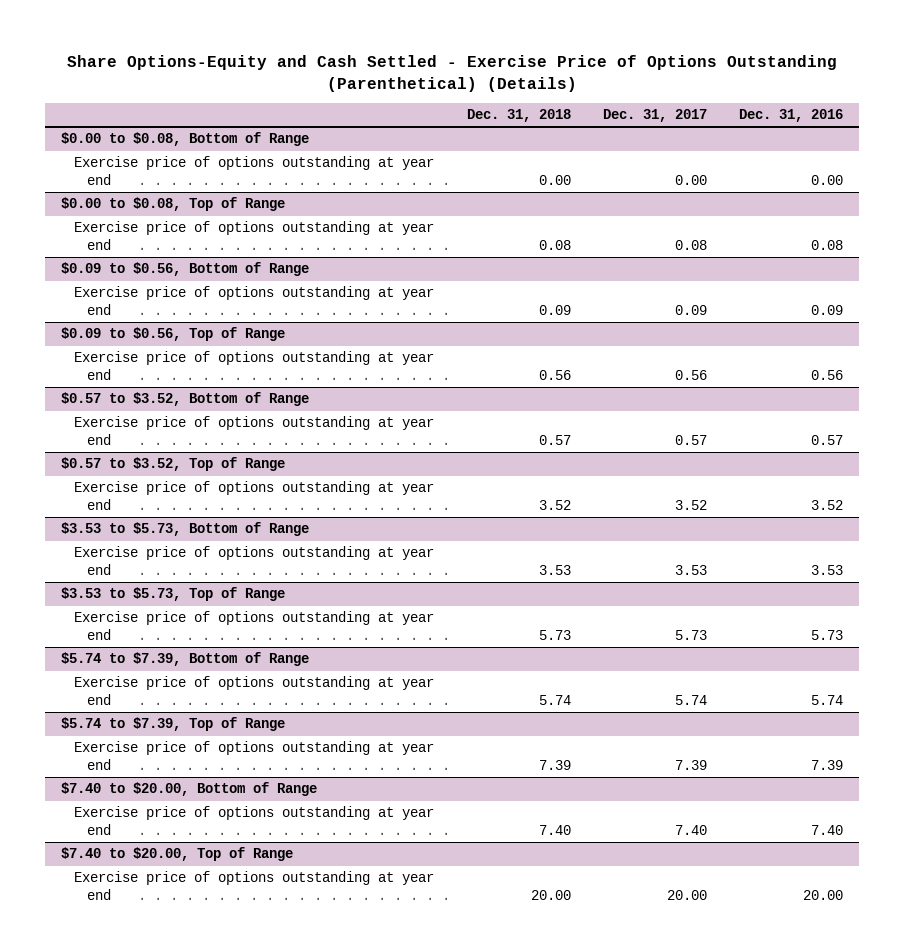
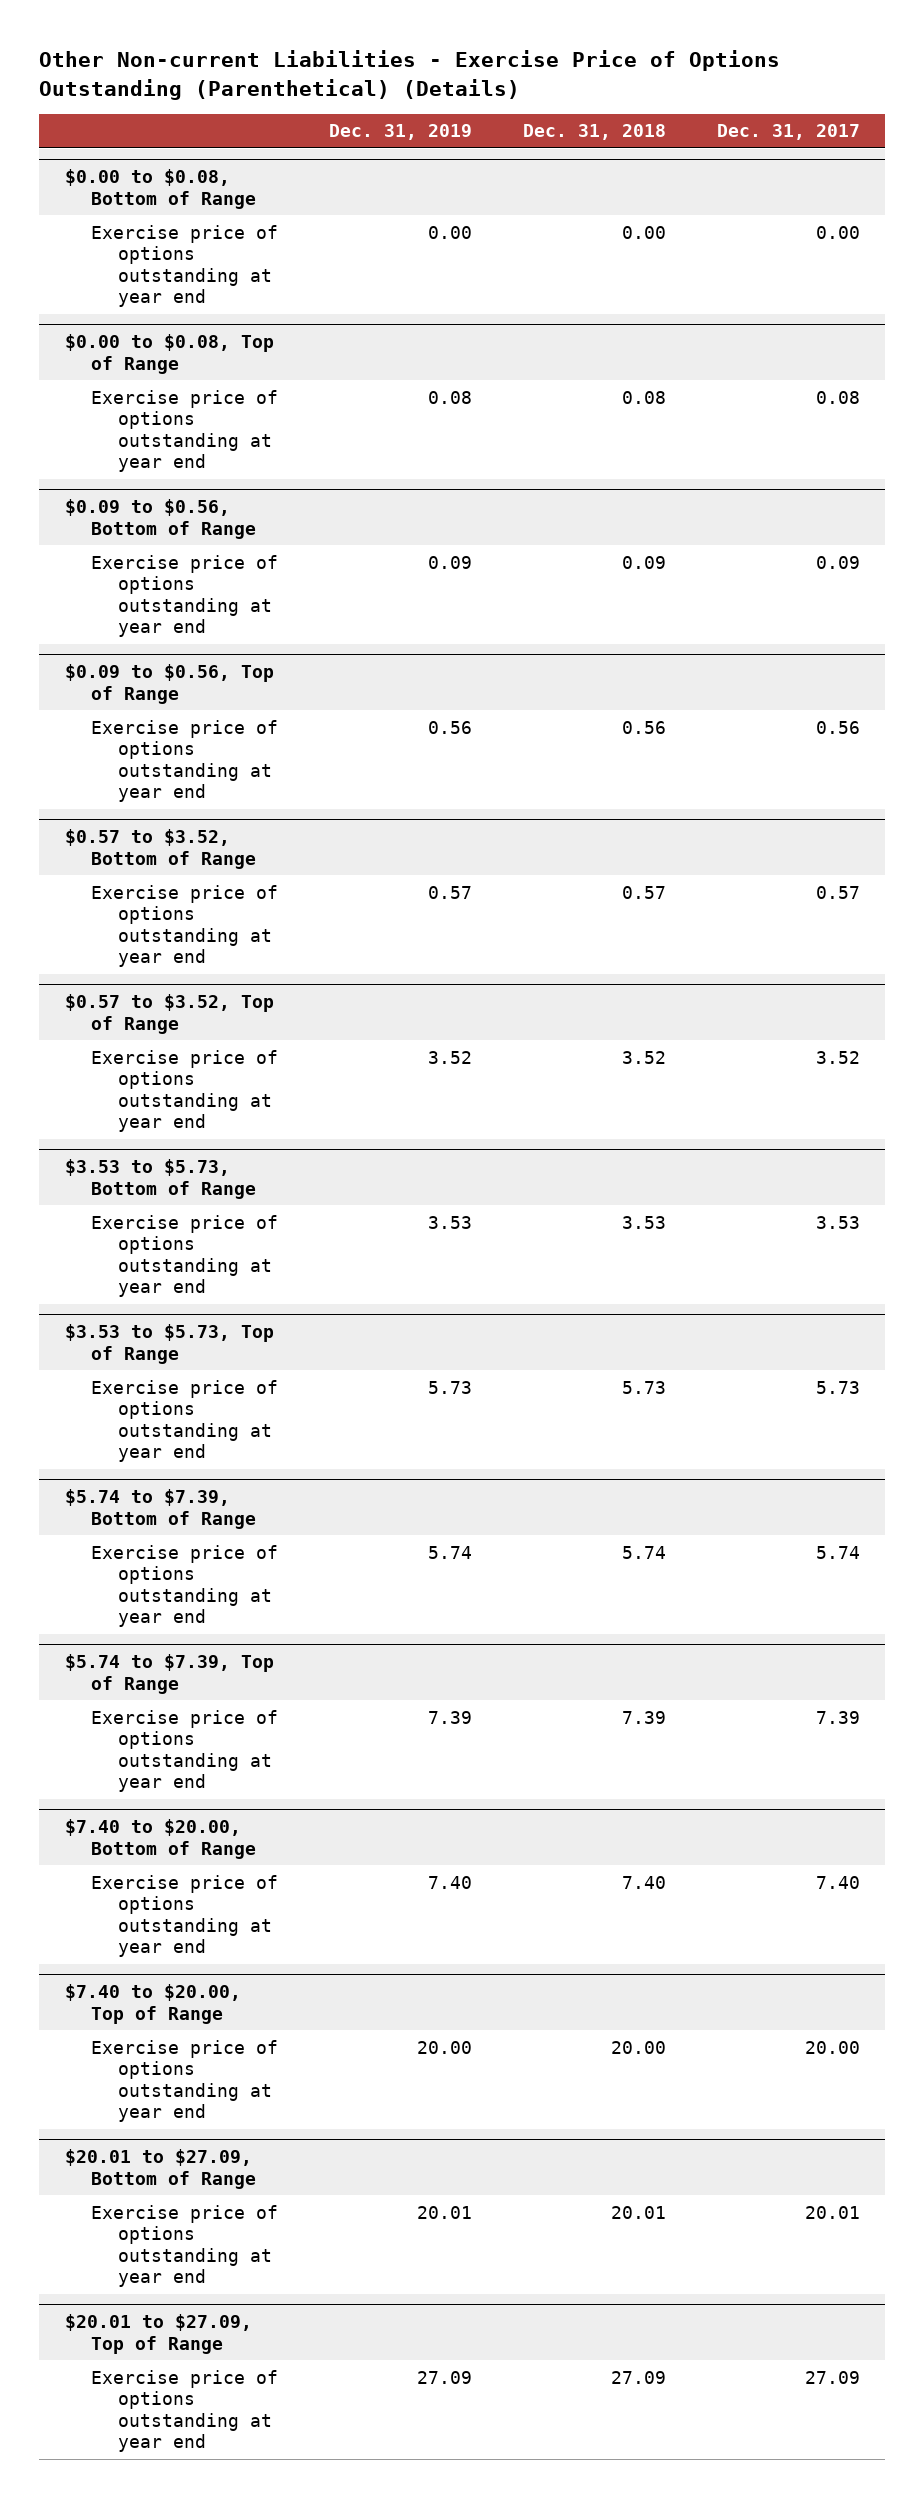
[67,55,838,92] Share Options-Equity and Cash Settled - Exercise Price of Options Outstanding (Parenthetical) (Details) -> [39,50,781,100] Other Non-current Liabilities - Exercise Price of Options Outstanding (Parenthetical) (Details)
[739,109,844,123] Dec. 31, 2016 -> none
none -> [329,124,473,141] Dec. 31, 2019
none -> [64,2149,257,2189] $20.01 to $27.09, Bottom of Range
none -> [91,2204,279,2288] Exercise price of options outstanding at year end
none -> [64,2314,252,2354] $20.01 to $27.09, Top of Range
none -> [91,2369,279,2453] Exercise price of options outstanding at year end

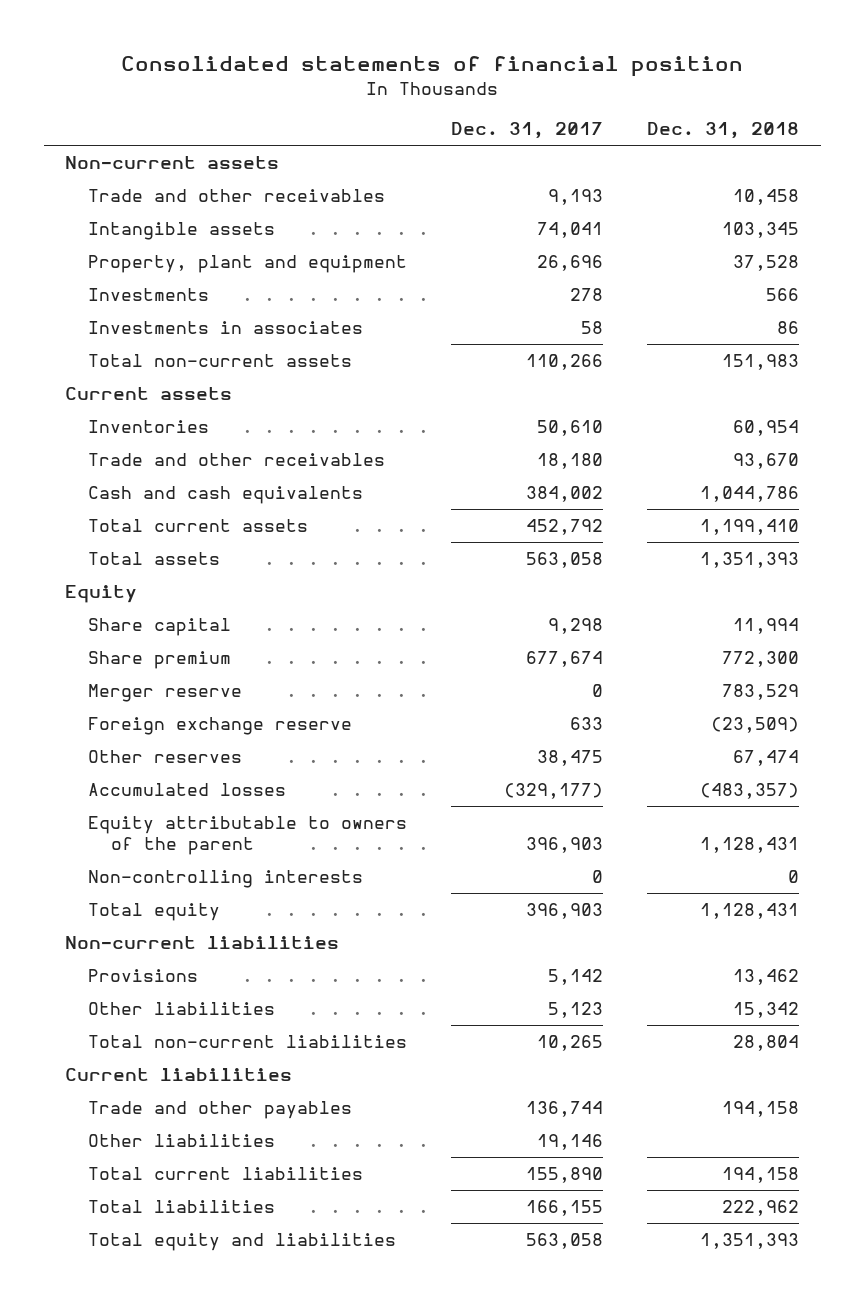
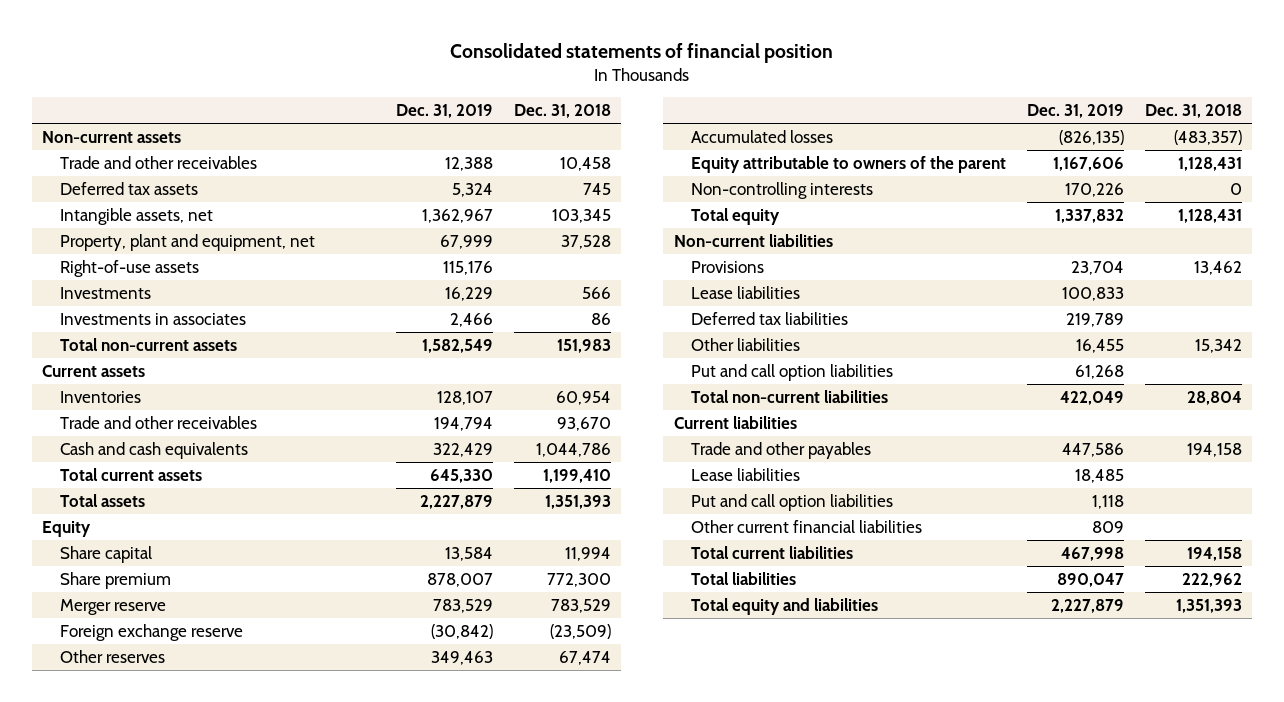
[450,122,603,140] Dec. 31, 2017 -> none
none -> [395,104,493,119] Dec. 31, 2019
none -> [59,181,198,195] Deferred tax assets
[88,222,276,241] Intangible assets -> [59,207,213,225] Intangible assets, net
[88,255,408,274] Property, plant and equipment -> [59,233,315,251] Property, plant and equipment, net
none -> [59,259,199,277] Right-of-use assets
none -> [691,285,801,299] Lease liabilities
none -> [691,311,849,325] Deferred tax liabilities
none -> [691,363,894,381] Put and call option liabilities
none -> [691,467,801,481] Lease liabilities
none -> [691,493,894,511] Put and call option liabilities
[88,1134,276,1148] Other liabilities -> [691,519,923,533] Other current financial liabilities

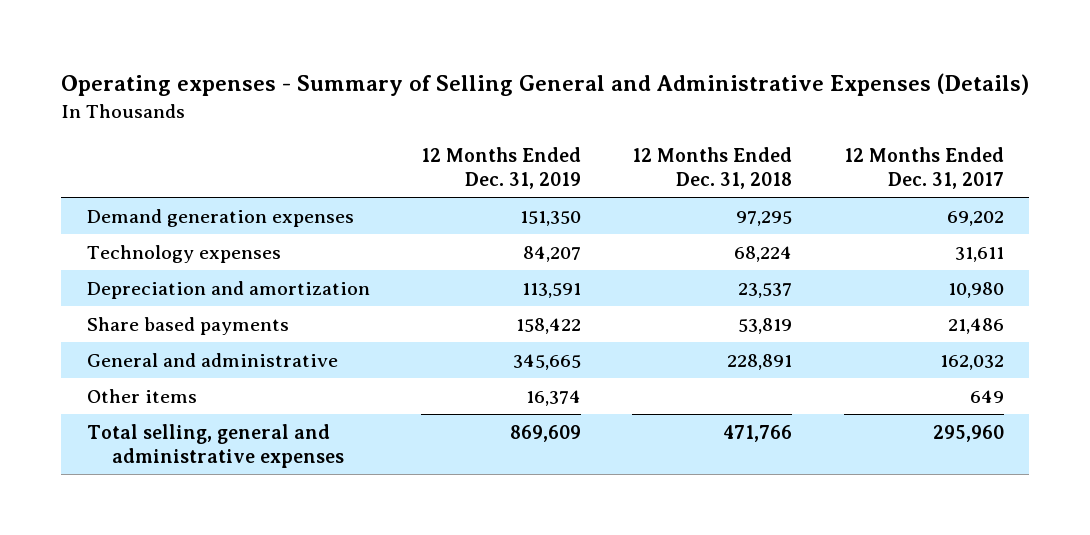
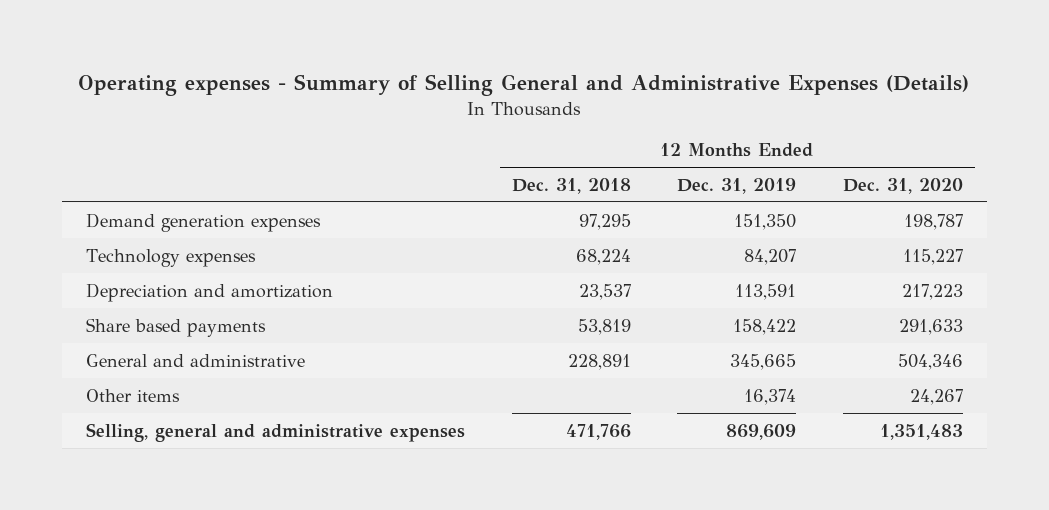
[843,146,1004,189] 12 Months Ended Dec. 31, 2017 -> none
none -> [843,177,964,194] Dec. 31, 2020
[86,423,345,468] Total selling, general and administrative expenses -> [85,422,465,442] Selling, general and administrative expenses

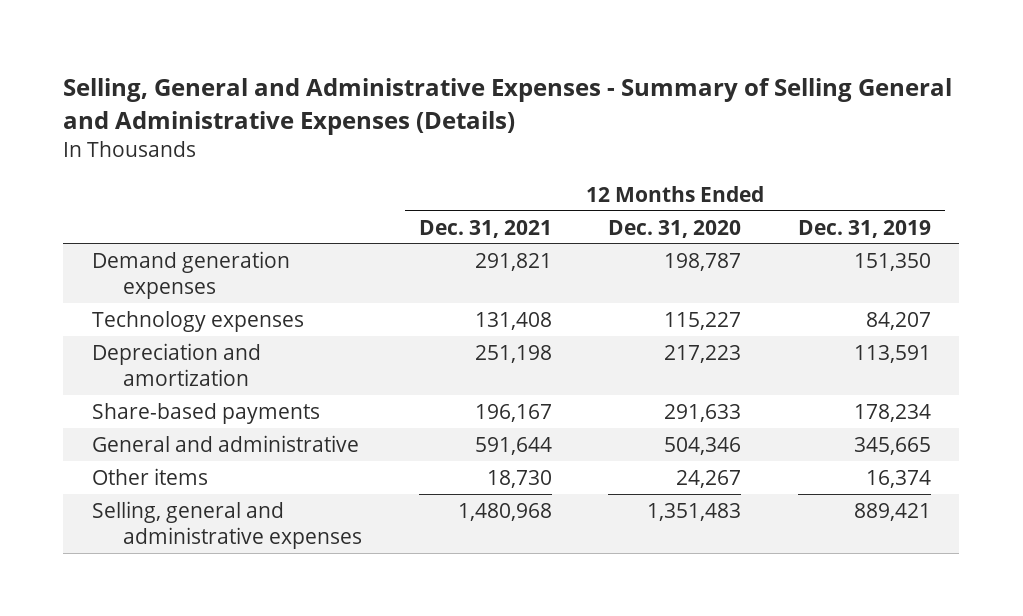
[78,74,970,97] Operating expenses - Summary of Selling General and Administrative Expenses (Details) -> [63,78,953,135] Selling, General and Administrative Expenses - Summary of Selling General and Administrative Expenses (Details)
[511,177,631,194] Dec. 31, 2018 -> none
none -> [418,219,552,238] Dec. 31, 2021
[85,317,266,337] Share based payments -> [91,402,320,424] Share-based payments
[733,318,797,335] 158,422 -> [854,403,932,422] 178,234
[726,423,797,440] 869,609 -> [854,502,932,521] 889,421

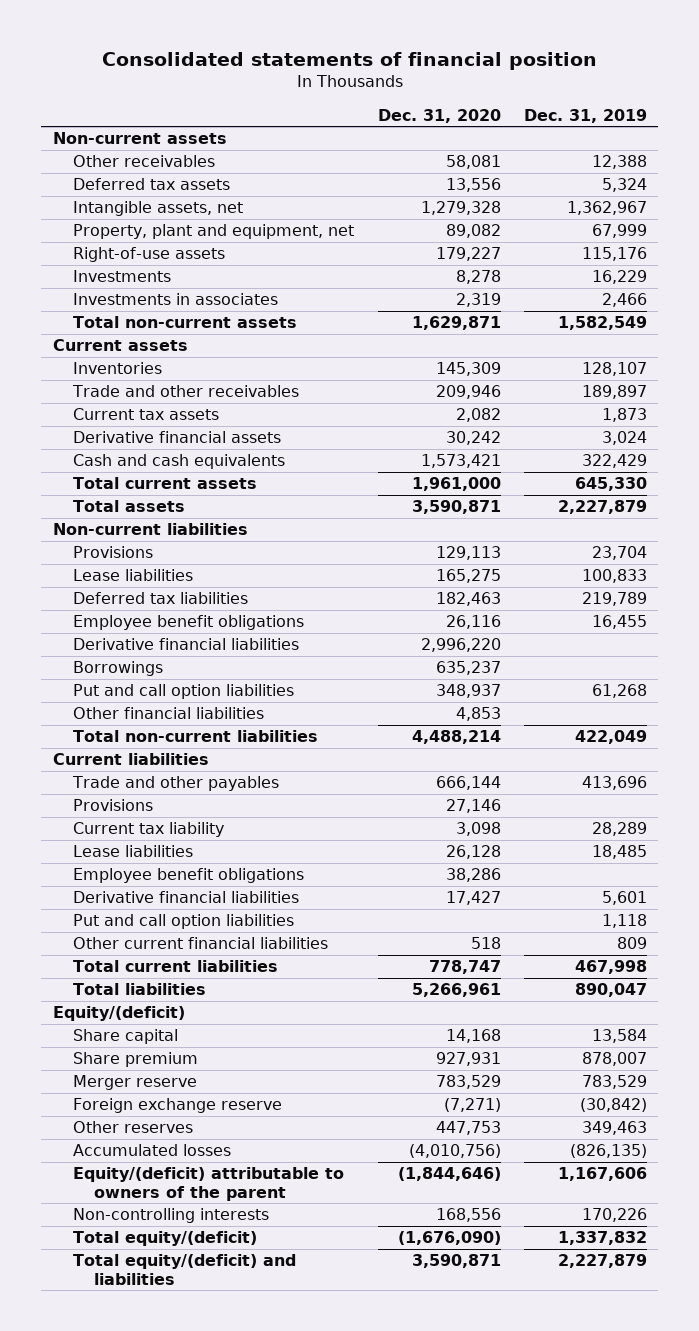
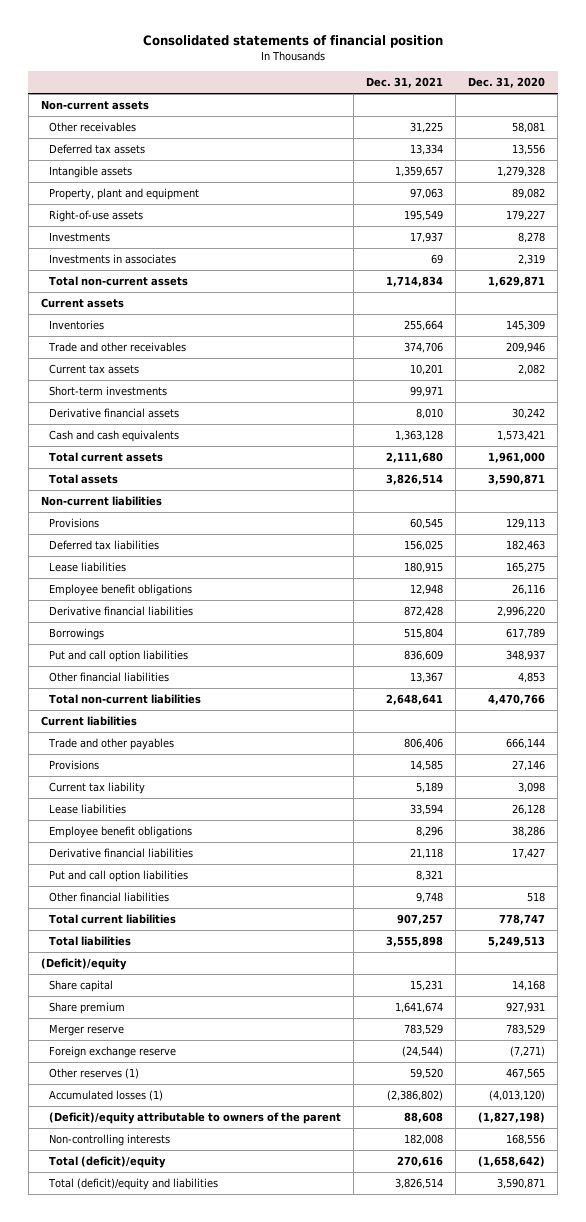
[523,108,647,123] Dec. 31, 2019 -> none
none -> [366,77,444,89] Dec. 31, 2021
[73,201,244,217] Intangible assets, net -> [49,166,133,179] Intangible assets
[73,224,355,240] Property, plant and equipment, net -> [49,188,200,201] Property, plant and equipment
none -> [49,386,168,397] Short-term investments
[73,569,194,582] Lease liabilities -> [49,562,127,573] Lease liabilities
[435,661,501,676] 635,237 -> [506,628,546,640] 617,789
[411,730,501,745] 4,488,214 -> [488,694,546,706] 4,470,766
[73,937,329,950] Other current financial liabilities -> [49,892,170,903] Other financial liabilities
[411,983,501,998] 5,266,961 -> [488,936,546,948] 5,249,513
[52,1006,185,1022] Equity/(deficit) -> [40,958,127,971] (Deficit)/equity
[73,1121,194,1134] Other reserves -> [49,1068,140,1080] Other reserves (1)
[435,1121,501,1136] 447,753 -> [506,1068,546,1080] 467,565
[73,1144,232,1157] Accumulated losses -> [49,1090,164,1102] Accumulated losses (1)
[408,1144,501,1159] (4,010,756) -> [489,1090,546,1102] (4,013,120)
[73,1167,345,1201] Equity/(deficit) attributable to owners of the parent -> [49,1112,342,1125] (Deficit)/equity attributable to owners of the parent
[397,1167,501,1182] (1,844,646) -> [478,1112,546,1124] (1,827,198)
[73,1231,258,1247] Total equity/(deficit) -> [49,1156,167,1169] Total (deficit)/equity
[397,1231,501,1246] (1,676,090) -> [478,1156,546,1168] (1,658,642)
[73,1254,297,1285] Total equity/(deficit) and liabilities -> [48,1178,219,1191] Total (deficit)/equity and liabilities

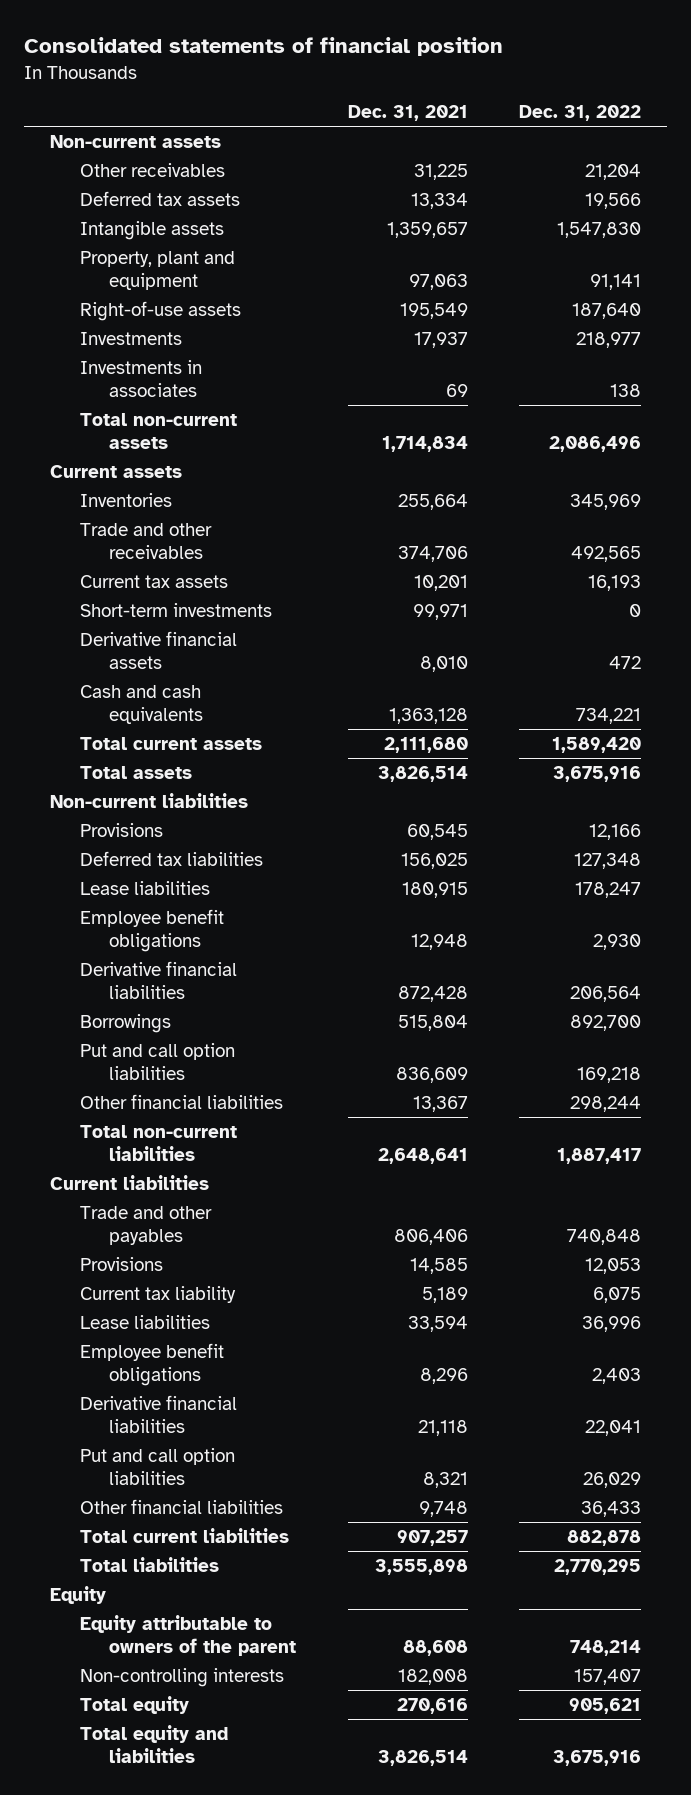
[468,77,546,89] Dec. 31, 2020 -> none
none -> [519,105,642,122] Dec. 31, 2022
[49,980,114,993] Share capital -> none
[49,1002,126,1015] Share premium -> none
[49,1024,125,1037] Merger reserve -> none
[49,1046,177,1059] Foreign exchange reserve -> none
[49,1068,140,1080] Other reserves (1) -> none
[49,1090,164,1102] Accumulated losses (1) -> none
[40,958,127,971] (Deficit)/equity -> [50,1585,107,1604] Equity
[49,1112,342,1125] (Deficit)/equity attributable to owners of the parent -> [79,1614,297,1657] Equity attributable to owners of the parent
[49,1156,167,1169] Total (deficit)/equity -> [79,1695,189,1714] Total equity
[48,1178,219,1191] Total (deficit)/equity and liabilities -> [79,1724,228,1764] Total equity and liabilities

